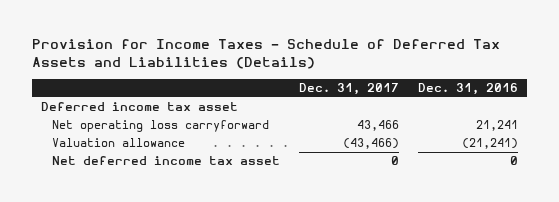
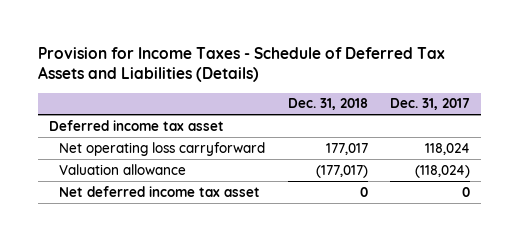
[417,83,518,96] Dec. 31, 2016 -> none
none -> [287,98,368,111] Dec. 31, 2018
[356,120,399,132] 43,466 -> [424,142,470,155] 118,024
[342,138,399,150] (43,466) -> [414,164,470,178] (118,024)

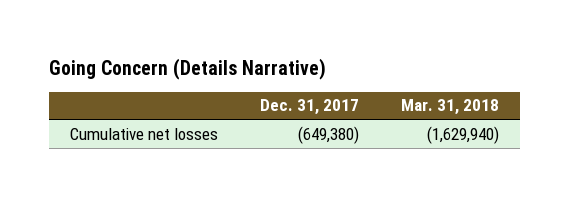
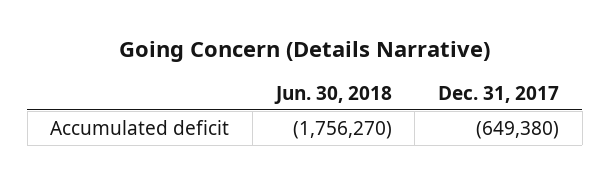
[400,99,499,116] Mar. 31, 2018 -> none
none -> [273,85,392,104] Jun. 30, 2018
[69,127,218,140] Cumulative net losses -> [50,119,230,135] Accumulated deficit

